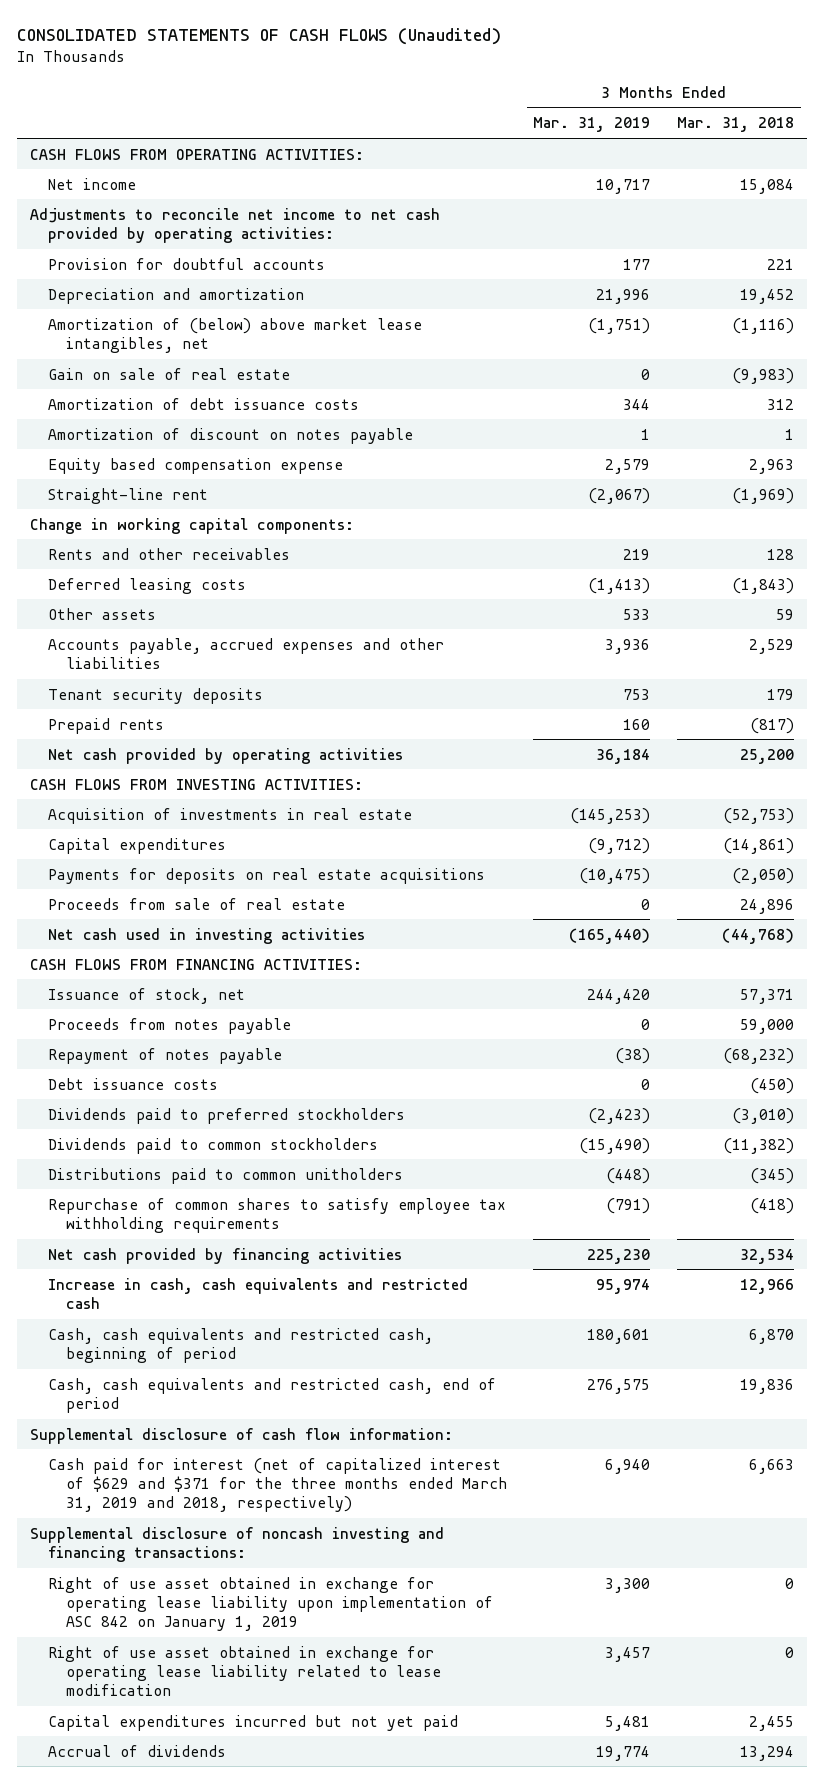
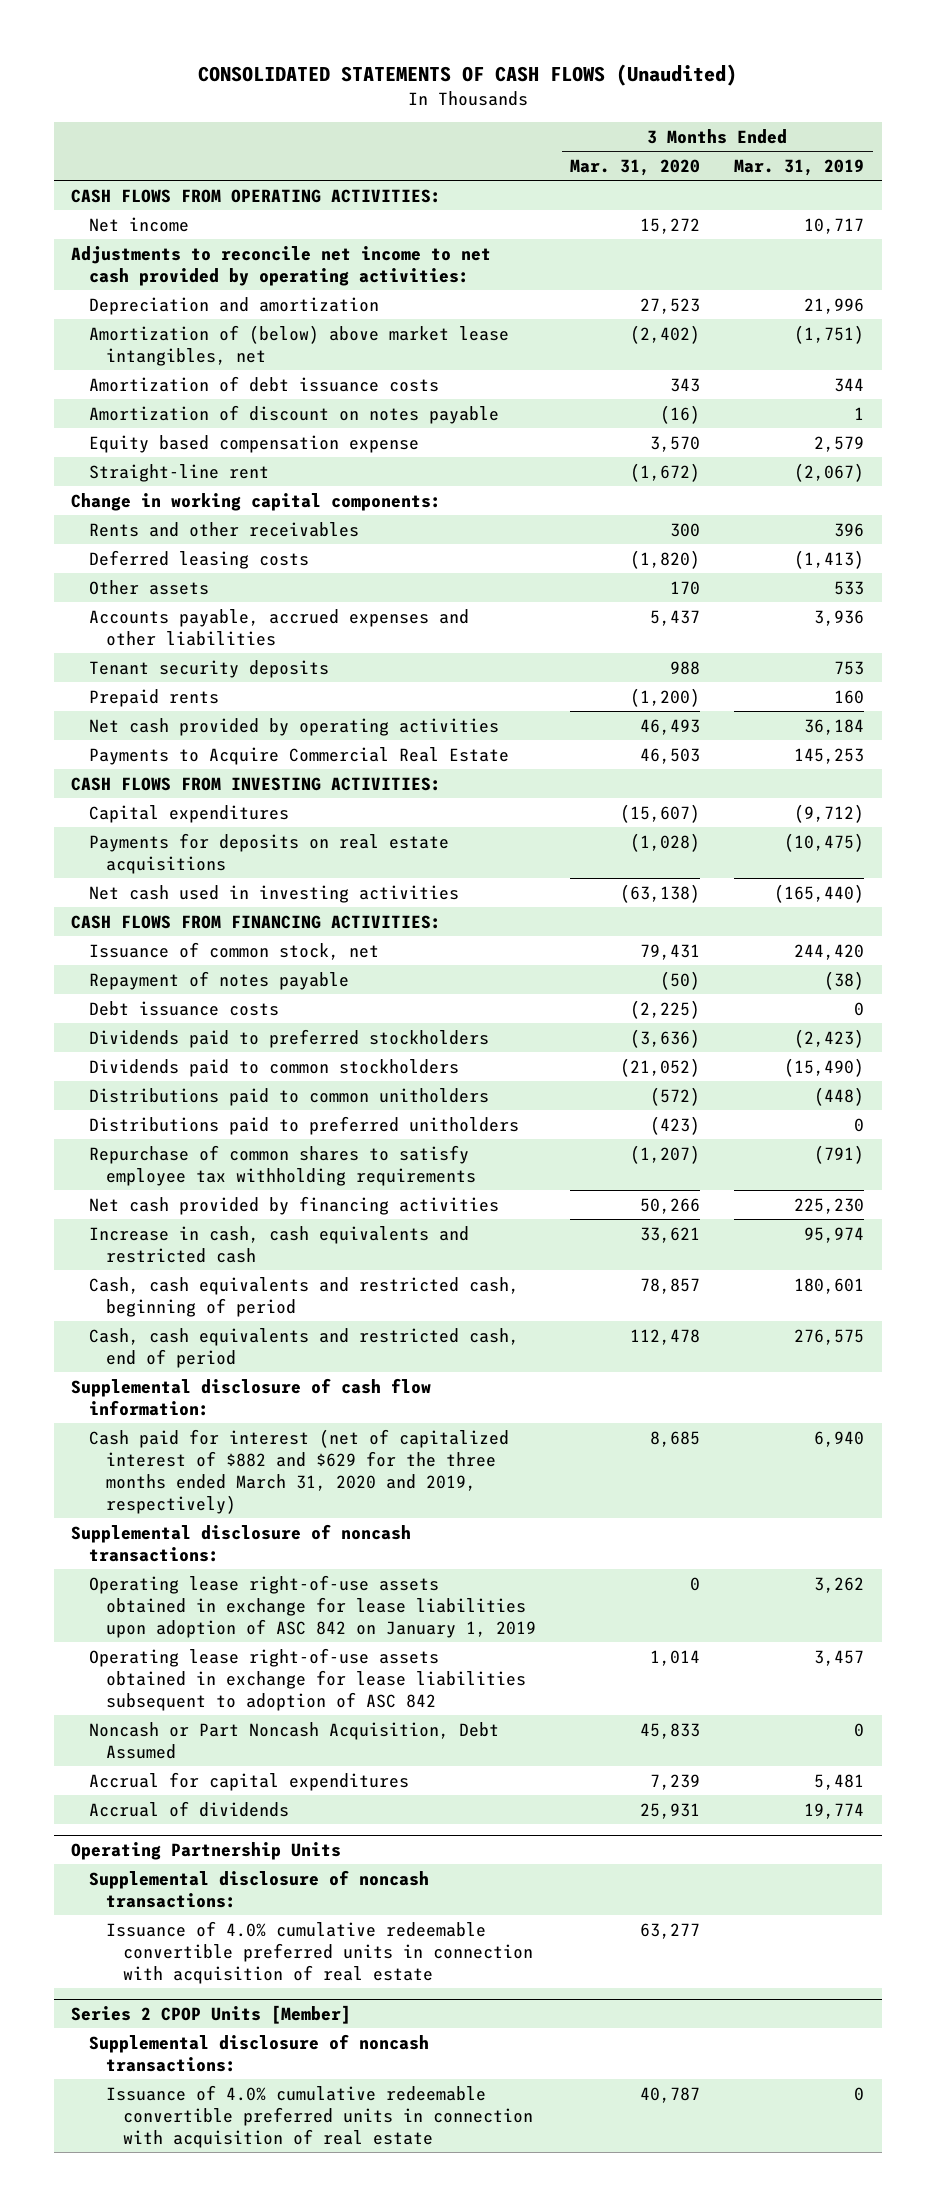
[676,117,794,133] Mar. 31, 2018 -> none
none -> [570,158,701,176] Mar. 31, 2020
[48,257,326,270] Provision for doubtful accounts -> none
[48,367,291,380] Gain on sale of real estate -> none
[623,548,651,560] 219 -> [834,522,865,537] 396
none -> [88,746,509,765] Payments to Acquire Commercial Real Estate
[48,807,413,824] Acquisition of investments in real estate -> none
[48,897,346,910] Proceeds from sale of real estate -> none
[48,1017,292,1034] Proceeds from notes payable -> none
[48,987,246,1004] Issuance of stock, net -> [88,941,379,960] Issuance of common stock, net
none -> [88,1115,519,1135] Distributions paid to preferred unitholders
[48,1457,507,1513] Cash paid for interest (net of capitalized interest of $629 and $371 for the three months ended March 31, 2019 and 2018, respectively) -> [88,1428,509,1515] Cash paid for interest (net of capitalized interest of $882 and $629 for the three months ended March 31, 2020 and 2019, respectively)
[30,1526,445,1562] Supplemental disclosure of noncash investing and financing transactions: -> [71,1523,412,1562] Supplemental disclosure of noncash transactions:
[48,1576,493,1632] Right of use asset obtained in exchange for operating lease liability upon implementation of ASC 842 on January 1, 2019 -> [88,1574,536,1638] Operating lease right-of-use assets obtained in exchange for lease liabilities upon adoption of ASC 842 on January 1, 2019
[605,1577,651,1593] 3,300 -> [814,1576,865,1593] 3,262
[48,1645,441,1697] Right of use asset obtained in exchange for operating lease liability related to lease modification -> [88,1647,526,1711] Operating lease right-of-use assets obtained in exchange for lease liabilities subsequent to adoption of ASC 842
none -> [88,1721,499,1759] Noncash or Part Noncash Acquisition, Debt Assumed
[48,1714,459,1731] Capital expenditures incurred but not yet paid -> [88,1771,409,1791] Accrual for capital expenditures
none -> [71,1841,342,1860] Operating Partnership Units
none -> [88,1869,429,1908] Supplemental disclosure of noncash transactions:
none -> [105,1920,534,1984] Issuance of 4.0% cumulative redeemable convertible preferred units in connection with acquisition of real estate
none -> [71,2004,352,2024] Series 2 CPOP Units [Member]
none -> [88,2033,429,2072] Supplemental disclosure of noncash transactions:
none -> [105,2084,534,2148] Issuance of 4.0% cumulative redeemable convertible preferred units in connection with acquisition of real estate

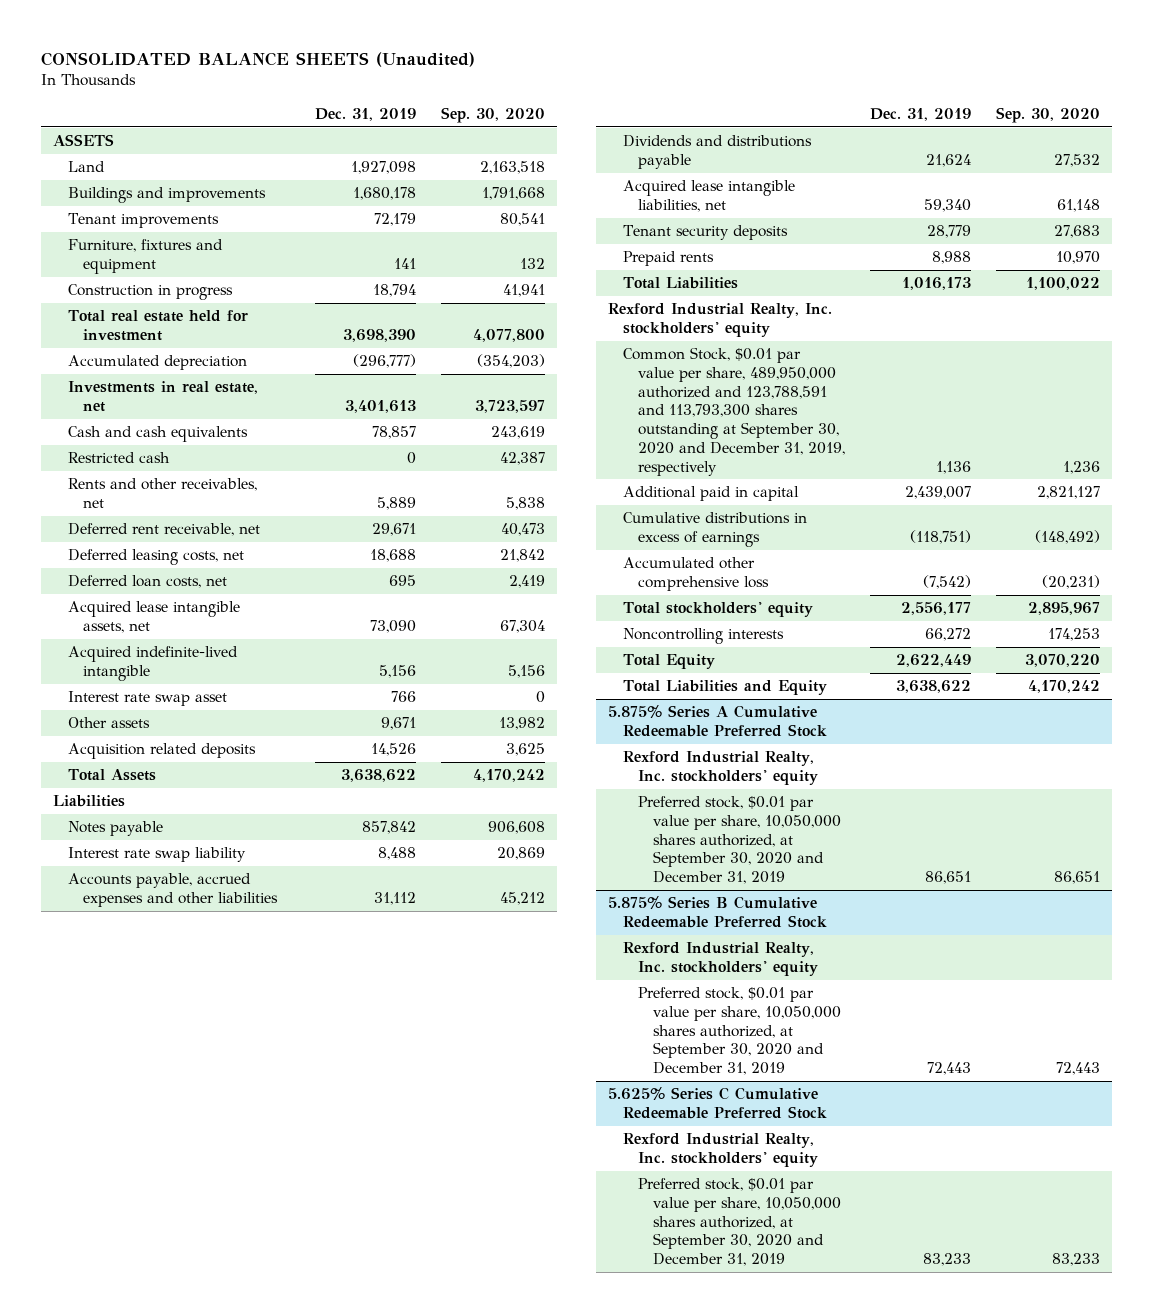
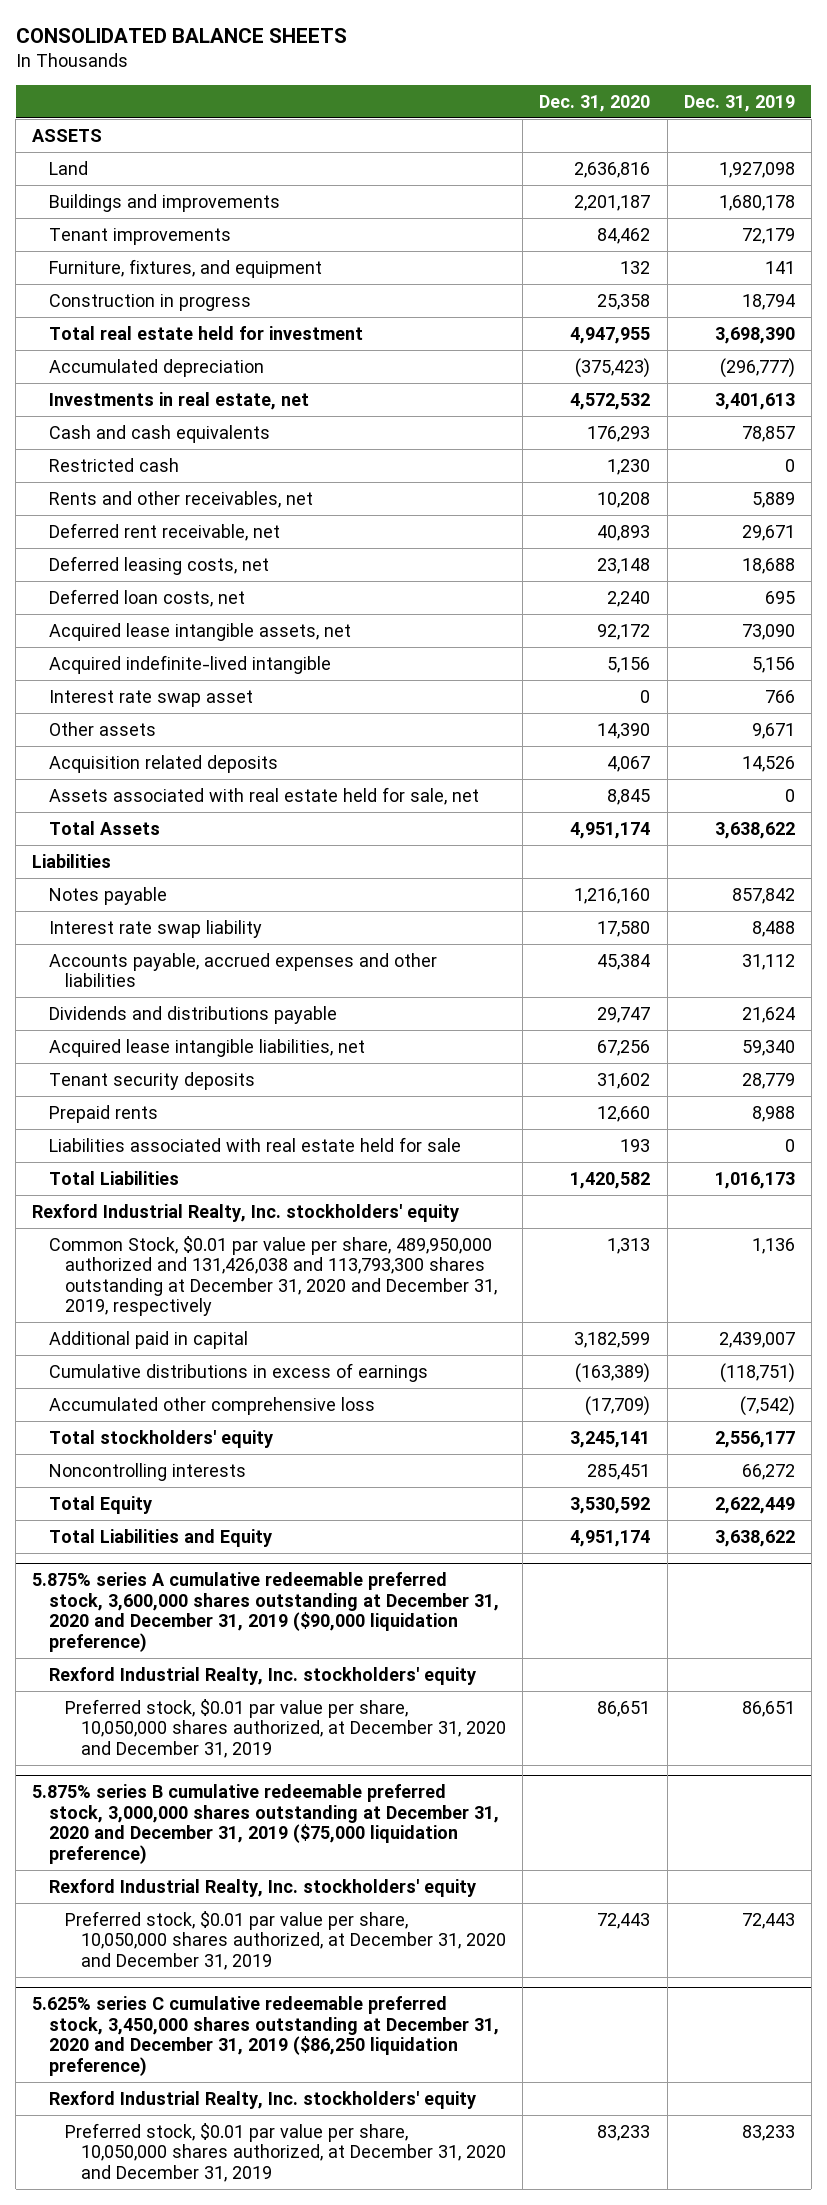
[40,51,475,67] CONSOLIDATED BALANCE SHEETS (Unaudited) -> [15,28,347,44] CONSOLIDATED BALANCE SHEETS
[440,106,545,123] Sep. 30, 2020 -> none
none -> [539,94,651,112] Dec. 31, 2020
[68,239,224,275] Furniture, fixtures and equipment -> [48,258,322,278] Furniture, fixtures, and equipment
none -> [48,786,479,805] Assets associated with real estate held for sale, net
none -> [48,1136,461,1152] Liabilities associated with real estate held for sale
[622,347,845,476] Common Stock, $0.01 par value per share, 489,950,000 authorized and 123,788,591 and 113,793,300 shares outstanding at September 30, 2020 and December 31, 2019, respectively -> [48,1235,497,1317] Common Stock, $0.01 par value per share, 489,950,000 authorized and 131,426,038 and 113,793,300 shares outstanding at December 31, 2020 and December 31, 2019, respectively
[608,705,827,738] 5.875% Series A Cumulative Redeemable Preferred Stock -> [32,1571,499,1652] 5.875% series A cumulative redeemable preferred stock, 3,600,000 shares outstanding at December 31, 2020 and December 31, 2019 ($90,000 liquidation preference)
[637,796,841,885] Preferred stock, $0.01 par value per share, 10,050,000 shares authorized, at September 30, 2020 and December 31, 2019 -> [64,1698,507,1758] Preferred stock, $0.01 par value per share, 10,050,000 shares authorized, at December 31, 2020 and December 31, 2019
[608,896,827,929] 5.875% Series B Cumulative Redeemable Preferred Stock -> [32,1783,499,1864] 5.875% series B cumulative redeemable preferred stock, 3,000,000 shares outstanding at December 31, 2020 and December 31, 2019 ($75,000 liquidation preference)
[637,987,841,1076] Preferred stock, $0.01 par value per share, 10,050,000 shares authorized, at September 30, 2020 and December 31, 2019 -> [64,1910,507,1970] Preferred stock, $0.01 par value per share, 10,050,000 shares authorized, at December 31, 2020 and December 31, 2019
[608,1087,827,1120] 5.625% Series C Cumulative Redeemable Preferred Stock -> [32,1995,499,2076] 5.625% series C cumulative redeemable preferred stock, 3,450,000 shares outstanding at December 31, 2020 and December 31, 2019 ($86,250 liquidation preference)
[637,1178,841,1267] Preferred stock, $0.01 par value per share, 10,050,000 shares authorized, at September 30, 2020 and December 31, 2019 -> [64,2122,507,2182] Preferred stock, $0.01 par value per share, 10,050,000 shares authorized, at December 31, 2020 and December 31, 2019

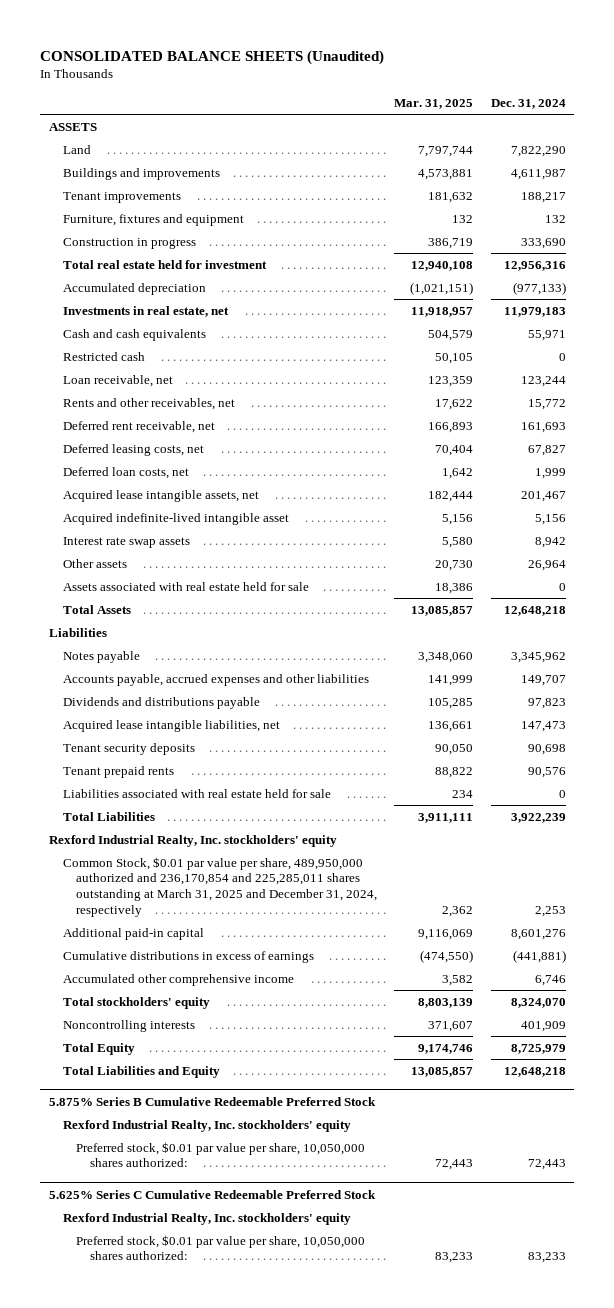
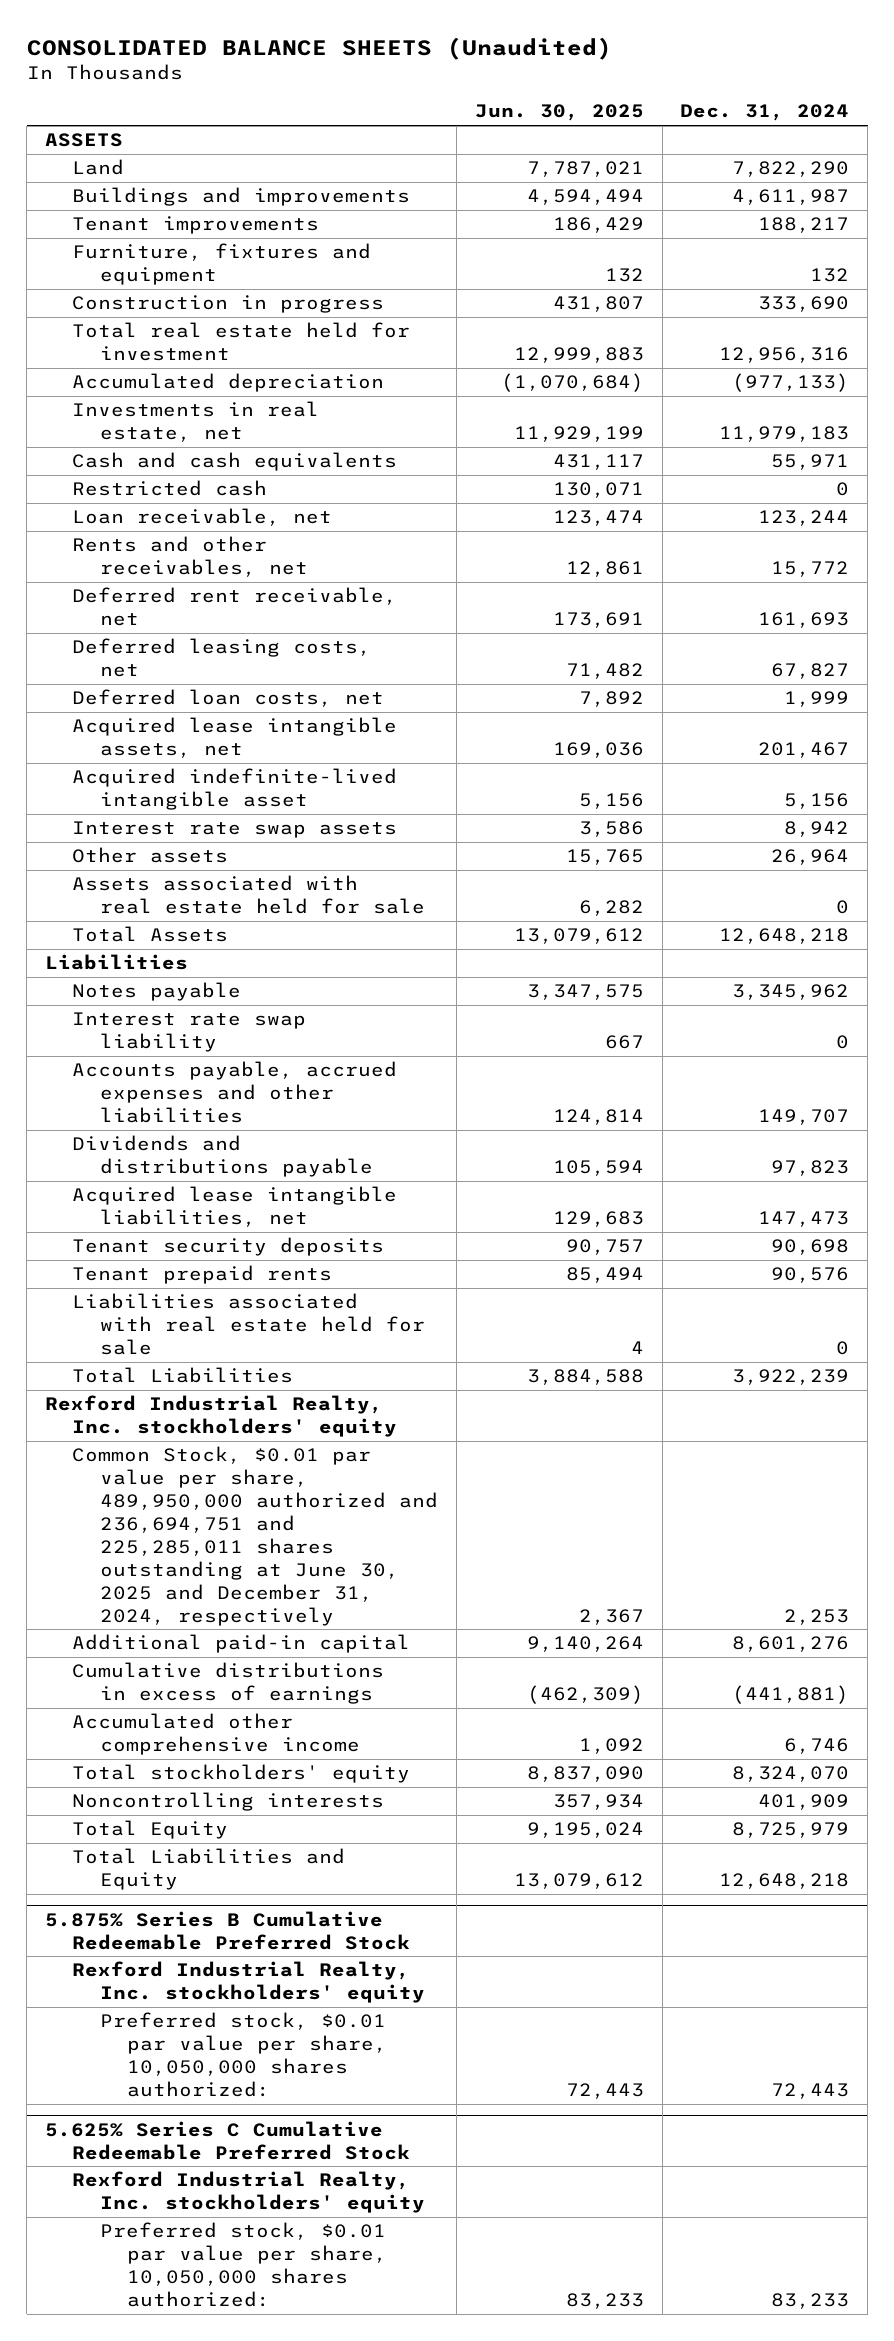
[394,99,474,110] Mar. 31, 2025 -> none
none -> [474,104,644,122] Jun. 30, 2025
none -> [72,1012,307,1053] Interest rate swap liability
[62,856,378,917] Common Stock, $0.01 par value per share, 489,950,000 authorized and 236,170,854 and 225,285,011 shares outstanding at March 31, 2025 and December 31, 2024, respectively -> [72,1446,438,1626] Common Stock, $0.01 par value per share, 489,950,000 authorized and 236,694,751 and 225,285,011 shares outstanding at June 30, 2025 and December 31, 2024, respectively

